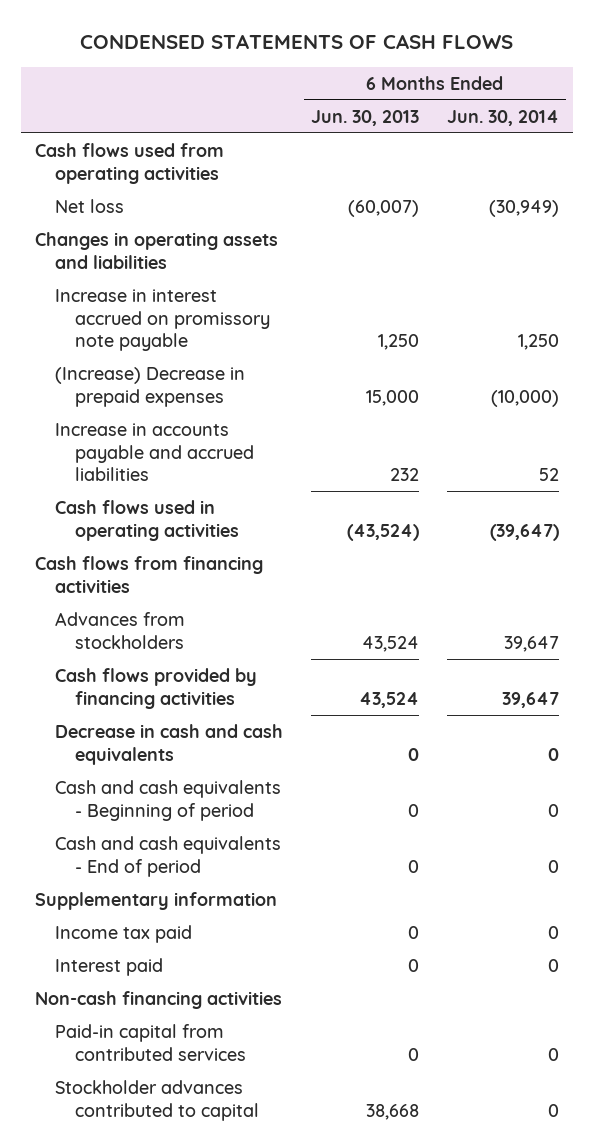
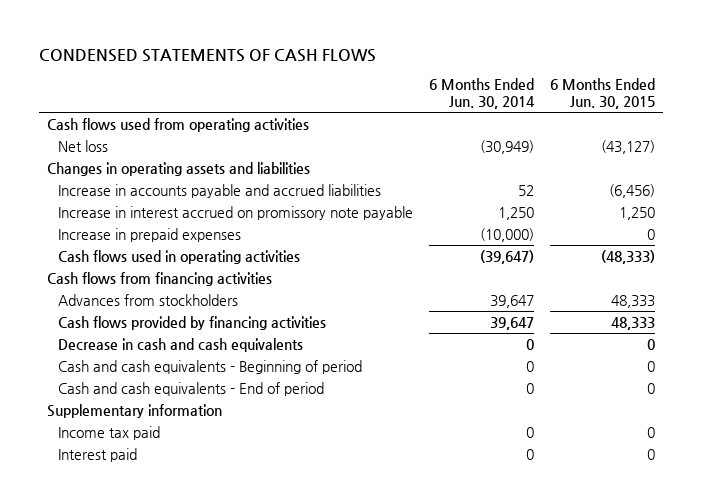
[310,109,419,126] Jun. 30, 2013 -> none
none -> [549,78,655,109] 6 Months Ended Jun. 30, 2015
[54,366,245,407] (Increase) Decrease in prepaid expenses -> none
[54,288,270,352] Increase in interest accrued on promissory note payable -> [57,205,413,220] Increase in interest accrued on promissory note payable
none -> [57,227,241,242] Increase in prepaid expenses
[34,990,282,1009] Non-cash financing activities -> none
[54,1023,246,1061] Paid-in capital from contributed services -> none
[54,1079,259,1121] Stockholder advances contributed to capital -> none

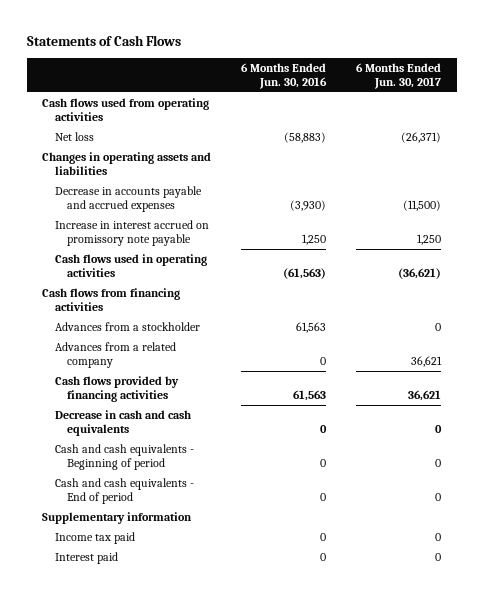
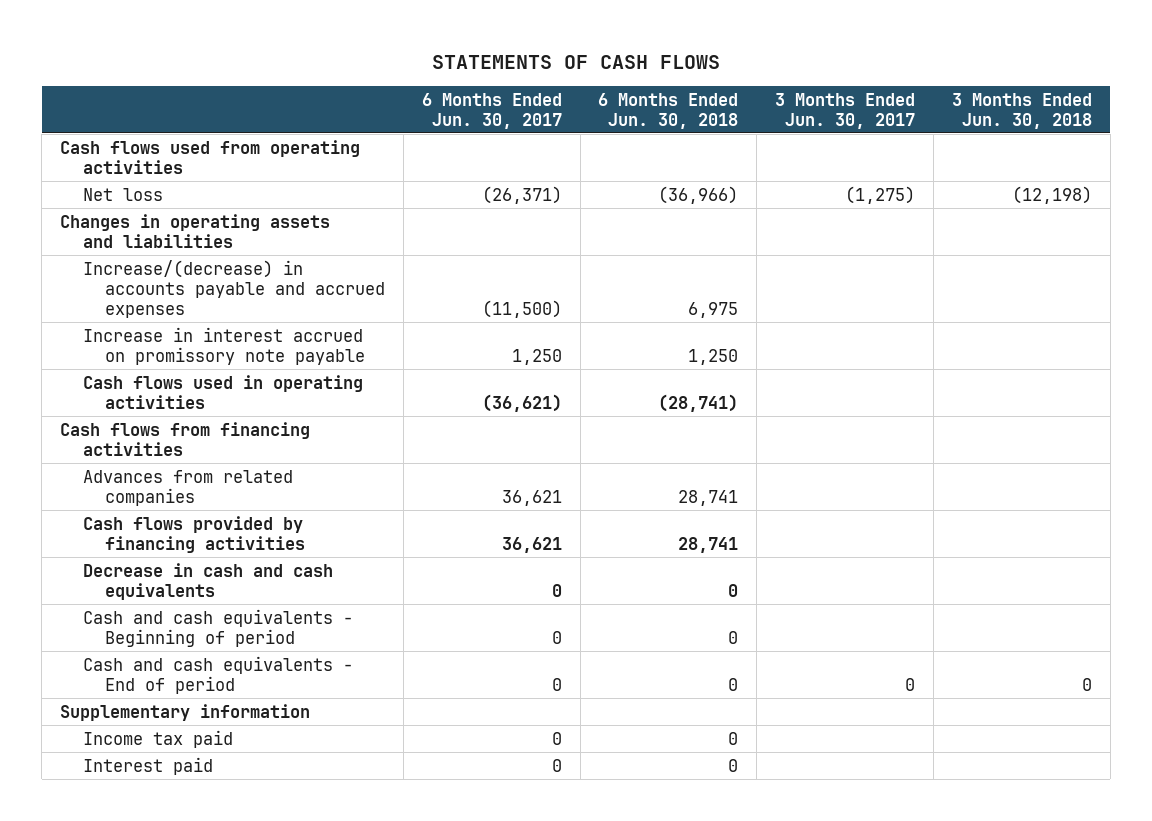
[26,34,181,46] Statements of Cash Flows -> [431,54,720,69] STATEMENTS OF CASH FLOWS
[241,62,328,89] 6 Months Ended Jun. 30, 2016 -> none
none -> [598,92,739,129] 6 Months Ended Jun. 30, 2018
none -> [775,92,916,129] 3 Months Ended Jun. 30, 2017
none -> [951,92,1092,129] 3 Months Ended Jun. 30, 2018
[54,186,202,213] Decrease in accounts payable and accrued expenses -> [82,259,385,318] Increase/(decrease) in accounts payable and accrued expenses
[54,322,200,332] Advances from a stockholder -> none
[54,342,176,369] Advances from a related company -> [82,469,293,506] Advances from related companies

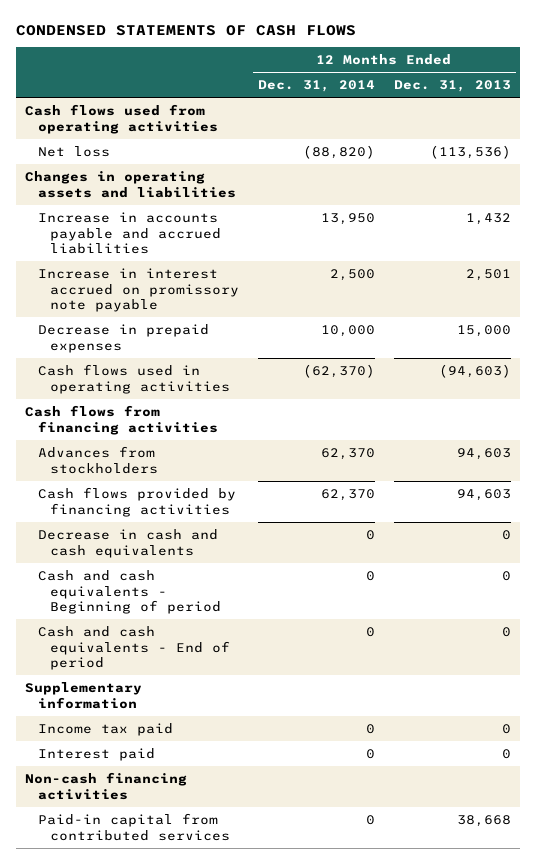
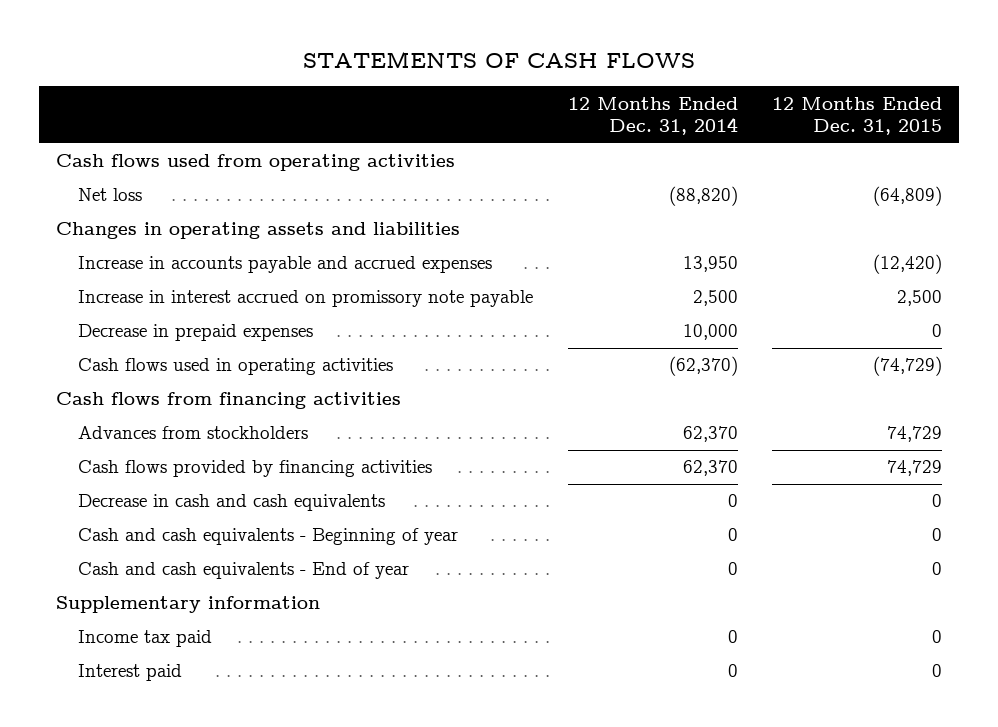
[15,24,356,36] CONDENSED STATEMENTS OF CASH FLOWS -> [302,50,695,68] STATEMENTS OF CASH FLOWS
[393,80,511,93] Dec. 31, 2013 -> none
none -> [771,96,942,136] 12 Months Ended Dec. 31, 2015
[37,211,221,255] Increase in accounts payable and accrued liabilities -> [78,256,493,274] Increase in accounts payable and accrued expenses
[37,569,221,615] Cash and cash equivalents - Beginning of period -> [78,528,459,546] Cash and cash equivalents - Beginning of year
[37,625,230,671] Cash and cash equivalents - End of period -> [78,562,410,580] Cash and cash equivalents - End of year
[25,771,188,800] Non-cash financing activities -> none
[37,812,230,841] Paid-in capital from contributed services -> none

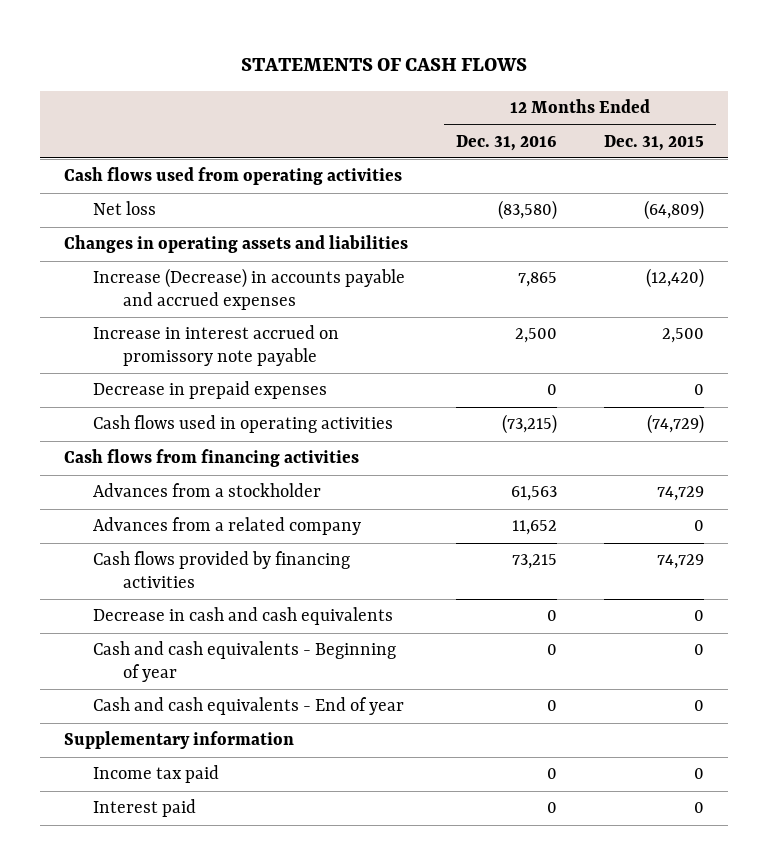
[567,96,738,136] 12 Months Ended Dec. 31, 2014 -> none
none -> [455,134,557,151] Dec. 31, 2016
[78,256,493,274] Increase in accounts payable and accrued expenses -> [93,268,406,311] Increase (Decrease) in accounts payable and accrued expenses
[78,426,309,440] Advances from stockholders -> [93,483,322,498] Advances from a stockholder
none -> [93,517,362,536] Advances from a related company

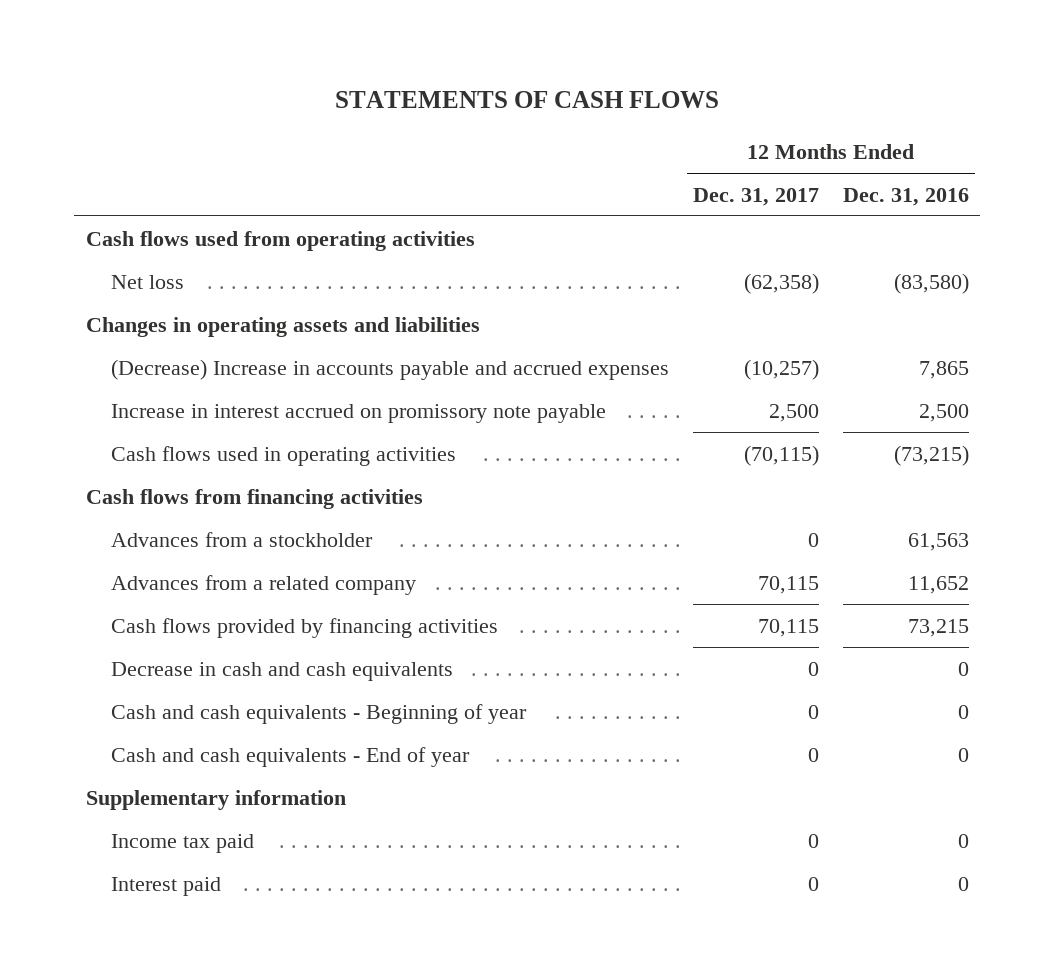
[604,134,705,151] Dec. 31, 2015 -> none
none -> [692,187,819,206] Dec. 31, 2017
[93,268,406,311] Increase (Decrease) in accounts payable and accrued expenses -> [111,358,670,380] (Decrease) Increase in accounts payable and accrued expenses
[93,381,328,400] Decrease in prepaid expenses -> none

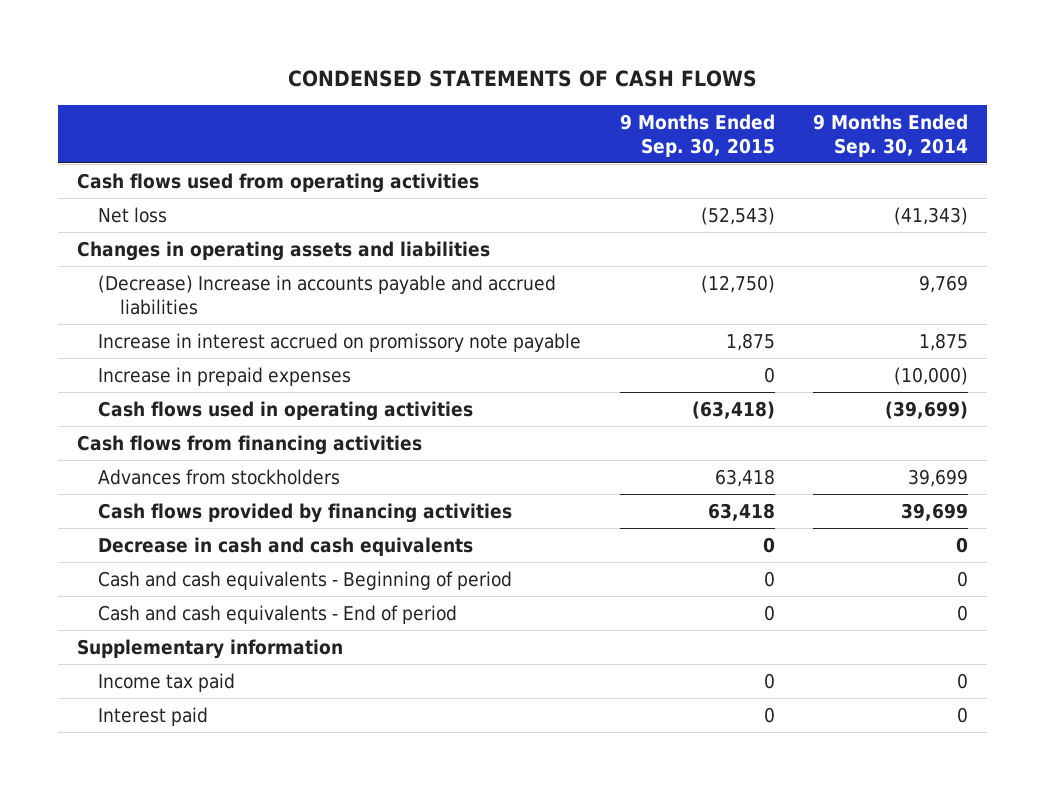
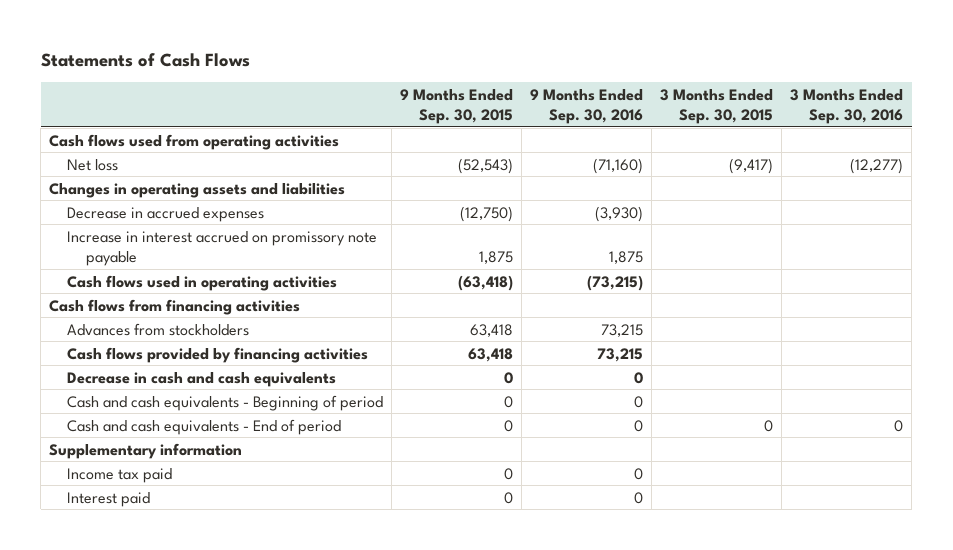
[288,70,758,88] CONDENSED STATEMENTS OF CASH FLOWS -> [40,53,250,68] Statements of Cash Flows
[812,113,968,157] 9 Months Ended Sep. 30, 2014 -> none
none -> [530,88,644,124] 9 Months Ended Sep. 30, 2016
none -> [660,88,774,124] 3 Months Ended Sep. 30, 2015
none -> [790,88,904,124] 3 Months Ended Sep. 30, 2016
[98,274,557,315] (Decrease) Increase in accounts payable and accrued liabilities -> [67,206,265,222] Decrease in accrued expenses
[98,366,352,386] Increase in prepaid expenses -> none

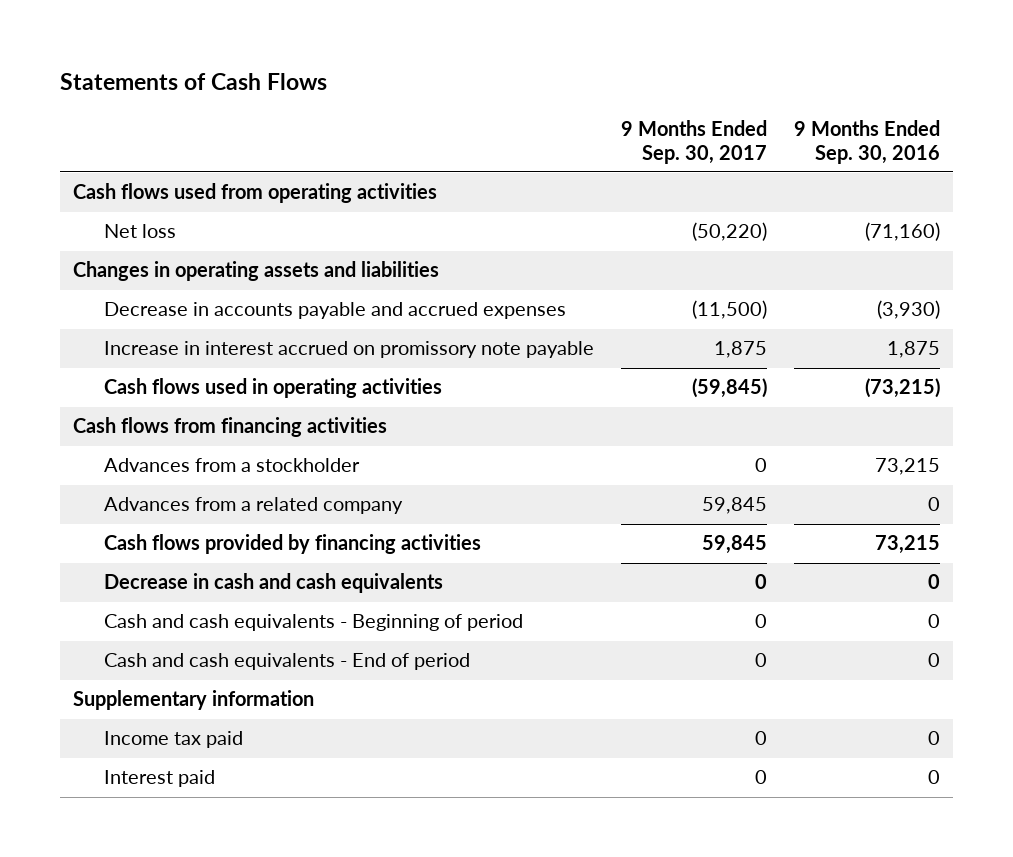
[400,88,514,124] 9 Months Ended Sep. 30, 2015 -> none
[660,88,774,124] 3 Months Ended Sep. 30, 2015 -> none
[790,88,904,124] 3 Months Ended Sep. 30, 2016 -> none
none -> [620,120,767,164] 9 Months Ended Sep. 30, 2017
[67,206,265,222] Decrease in accrued expenses -> [103,302,566,320] Decrease in accounts payable and accrued expenses
[67,322,250,336] Advances from stockholders -> [103,458,360,473] Advances from a stockholder
none -> [103,497,403,515] Advances from a related company

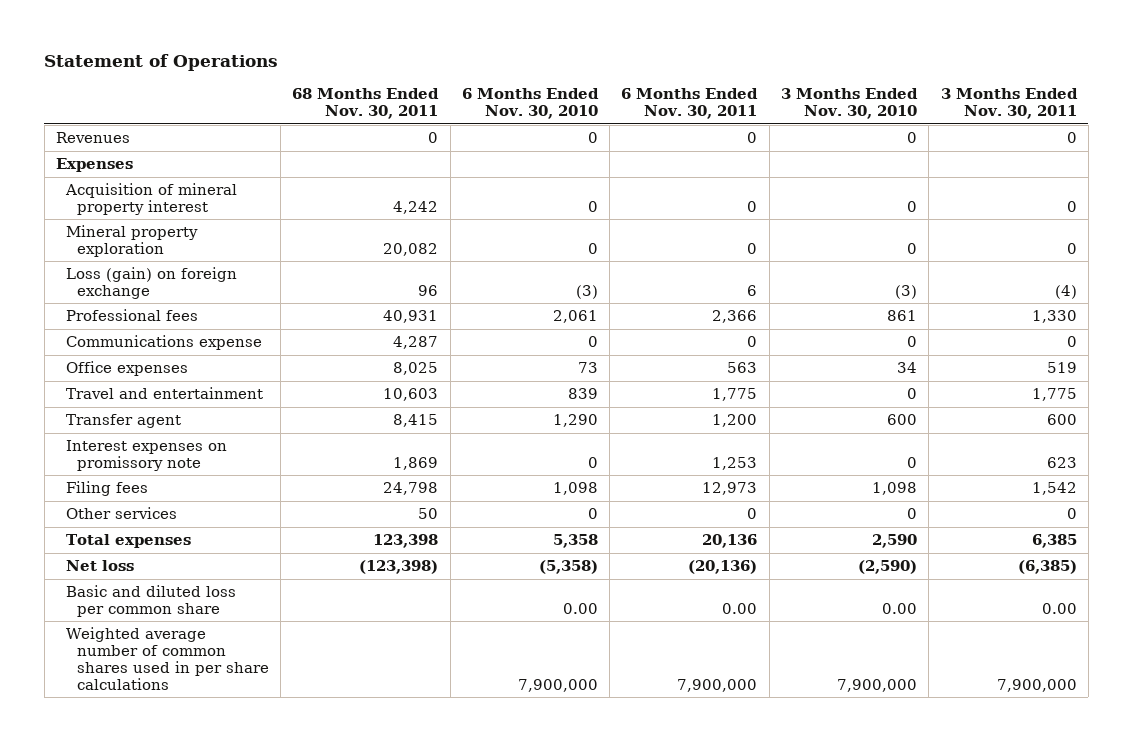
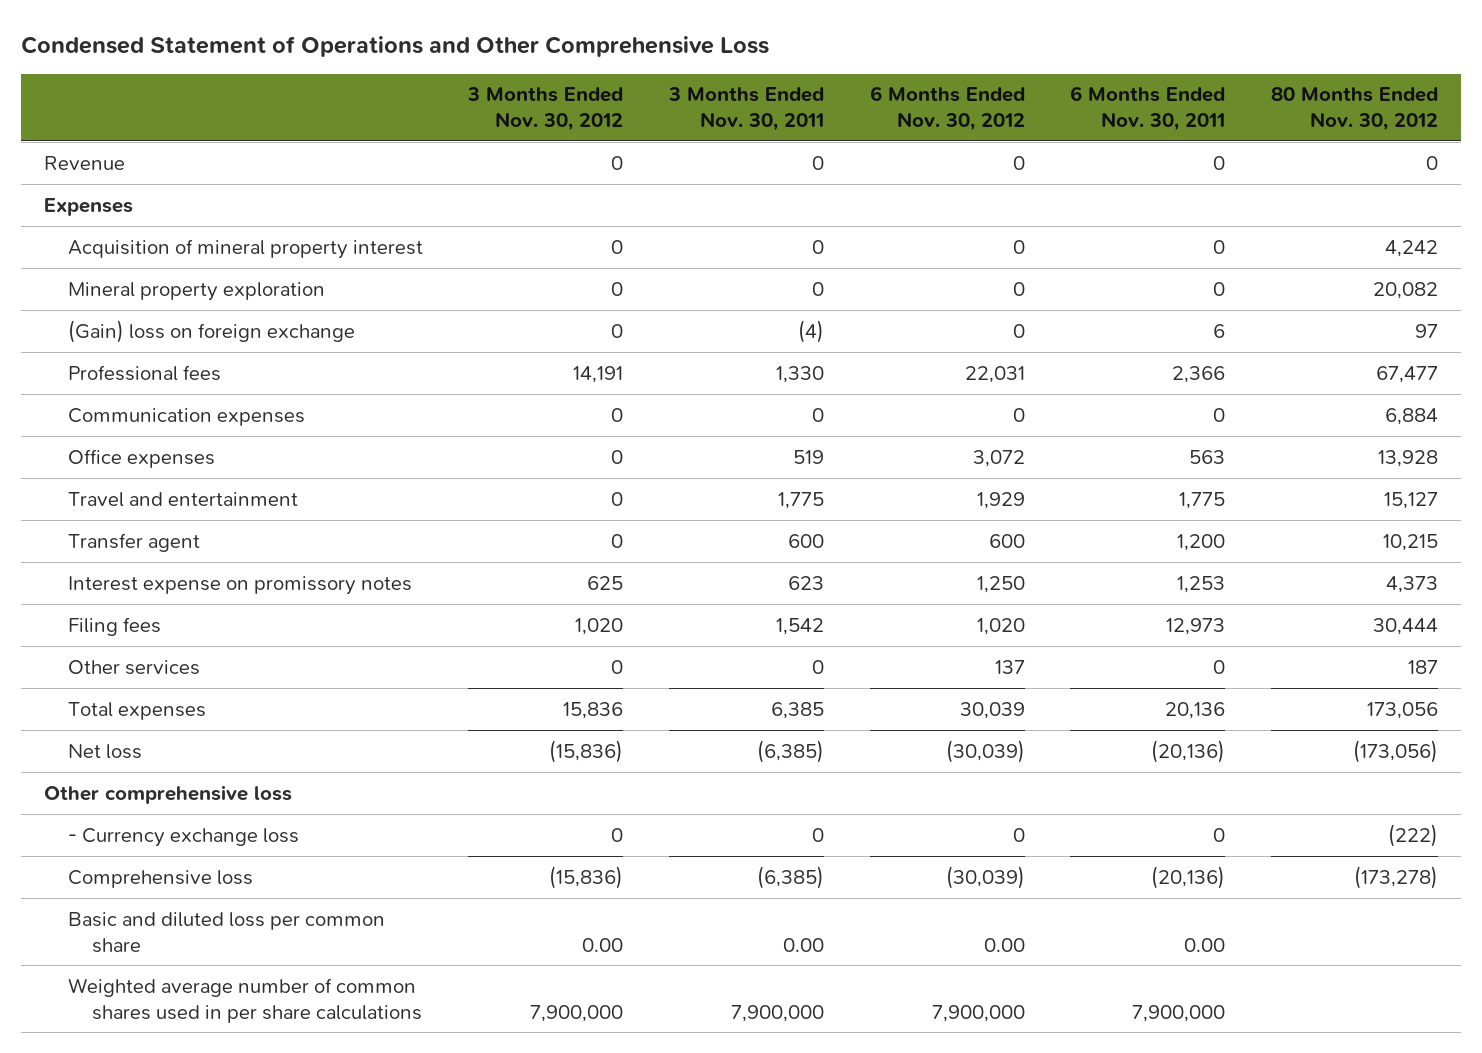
[44,53,279,71] Statement of Operations -> [20,35,769,57] Condensed Statement of Operations and Other Comprehensive Loss
[292,88,440,120] 68 Months Ended Nov. 30, 2011 -> none
[461,88,599,120] 6 Months Ended Nov. 30, 2010 -> none
[781,88,919,120] 3 Months Ended Nov. 30, 2010 -> none
none -> [467,87,624,132] 3 Months Ended Nov. 30, 2012
none -> [869,86,1025,132] 6 Months Ended Nov. 30, 2012
none -> [1271,87,1439,132] 80 Months Ended Nov. 30, 2012
[55,132,130,144] Revenues -> [43,155,125,170] Revenue
[66,267,238,299] Loss (gain) on foreign exchange -> [67,319,355,343] (Gain) loss on foreign exchange
[66,335,263,351] Communications expense -> [67,407,305,426] Communication expenses
[66,440,228,471] Interest expenses on promissory note -> [67,575,412,595] Interest expense on promissory notes
none -> [43,784,292,804] Other comprehensive loss
none -> [67,827,299,847] - Currency exchange loss
none -> [67,869,253,888] Comprehensive loss

